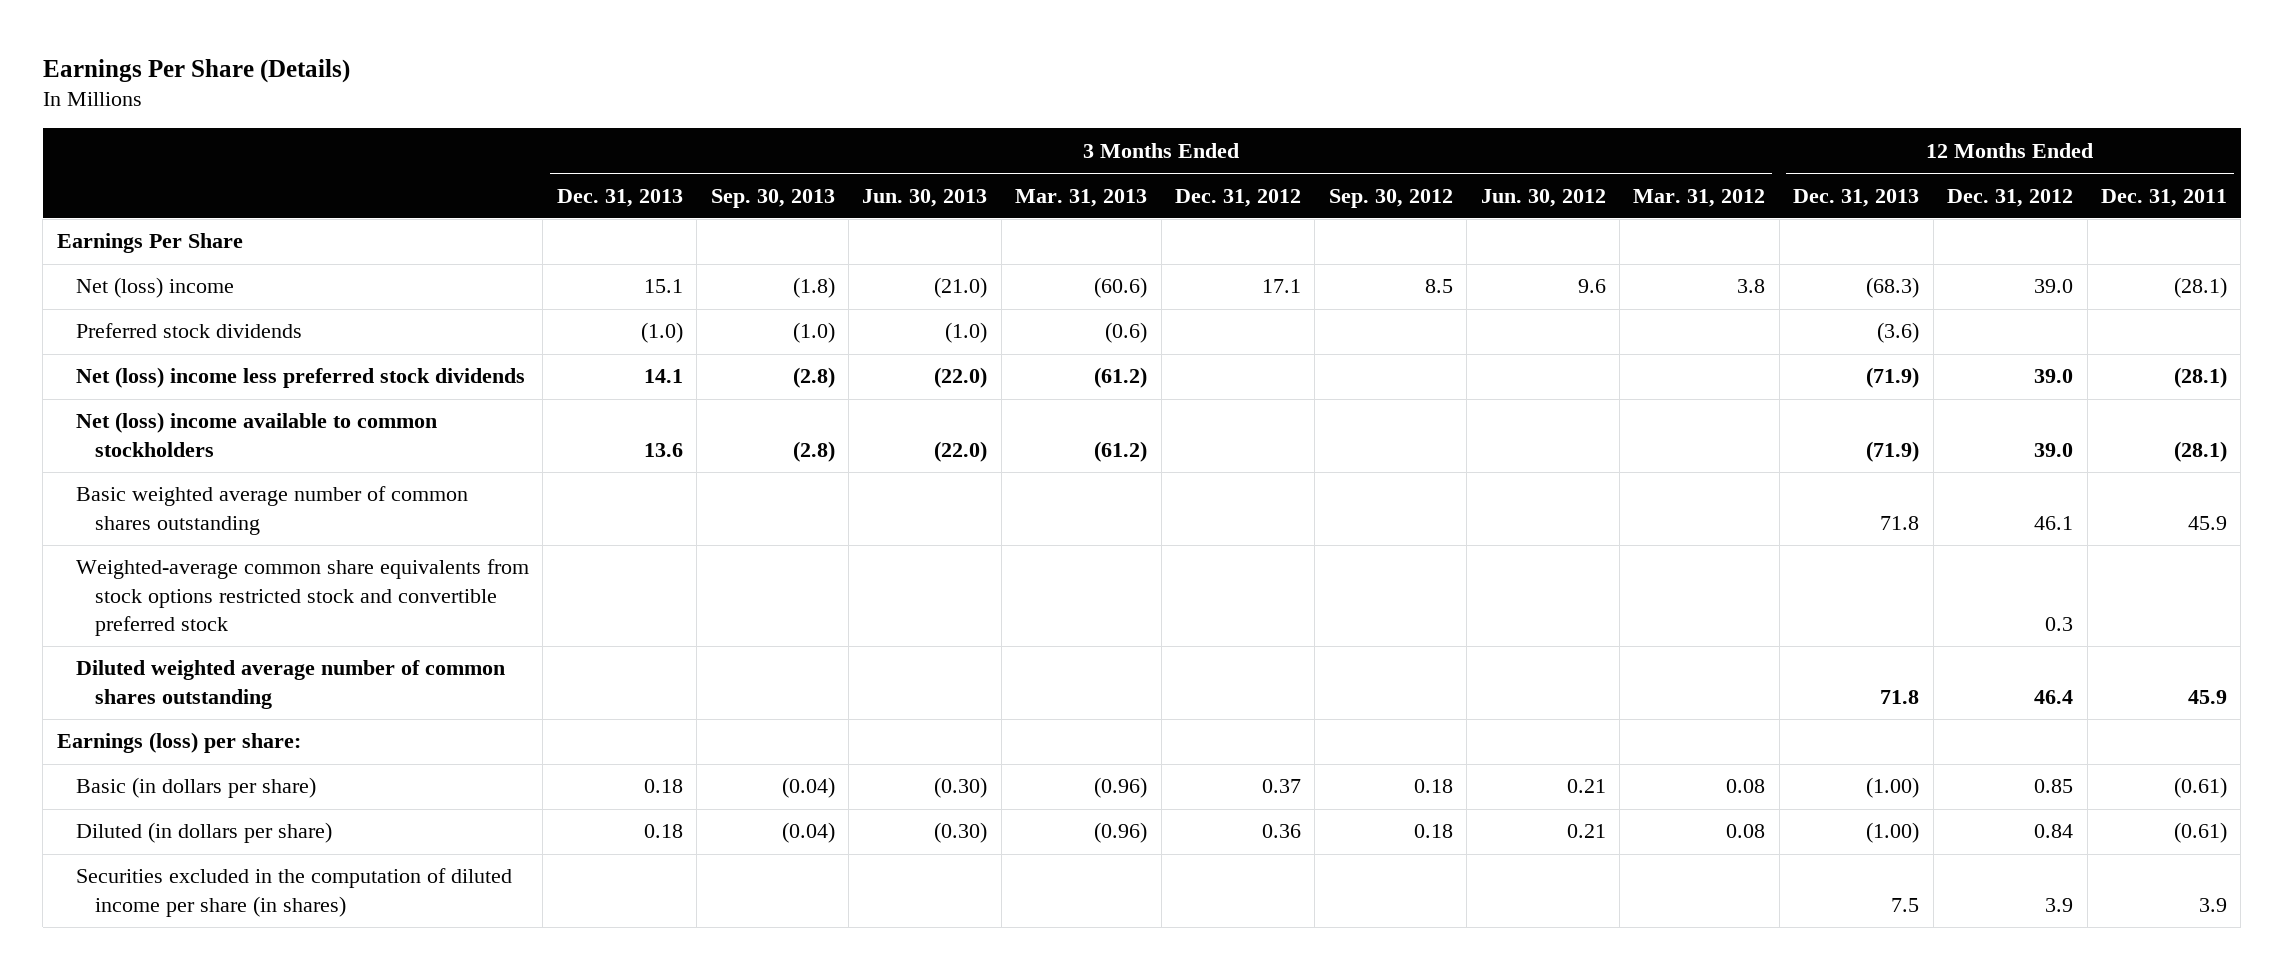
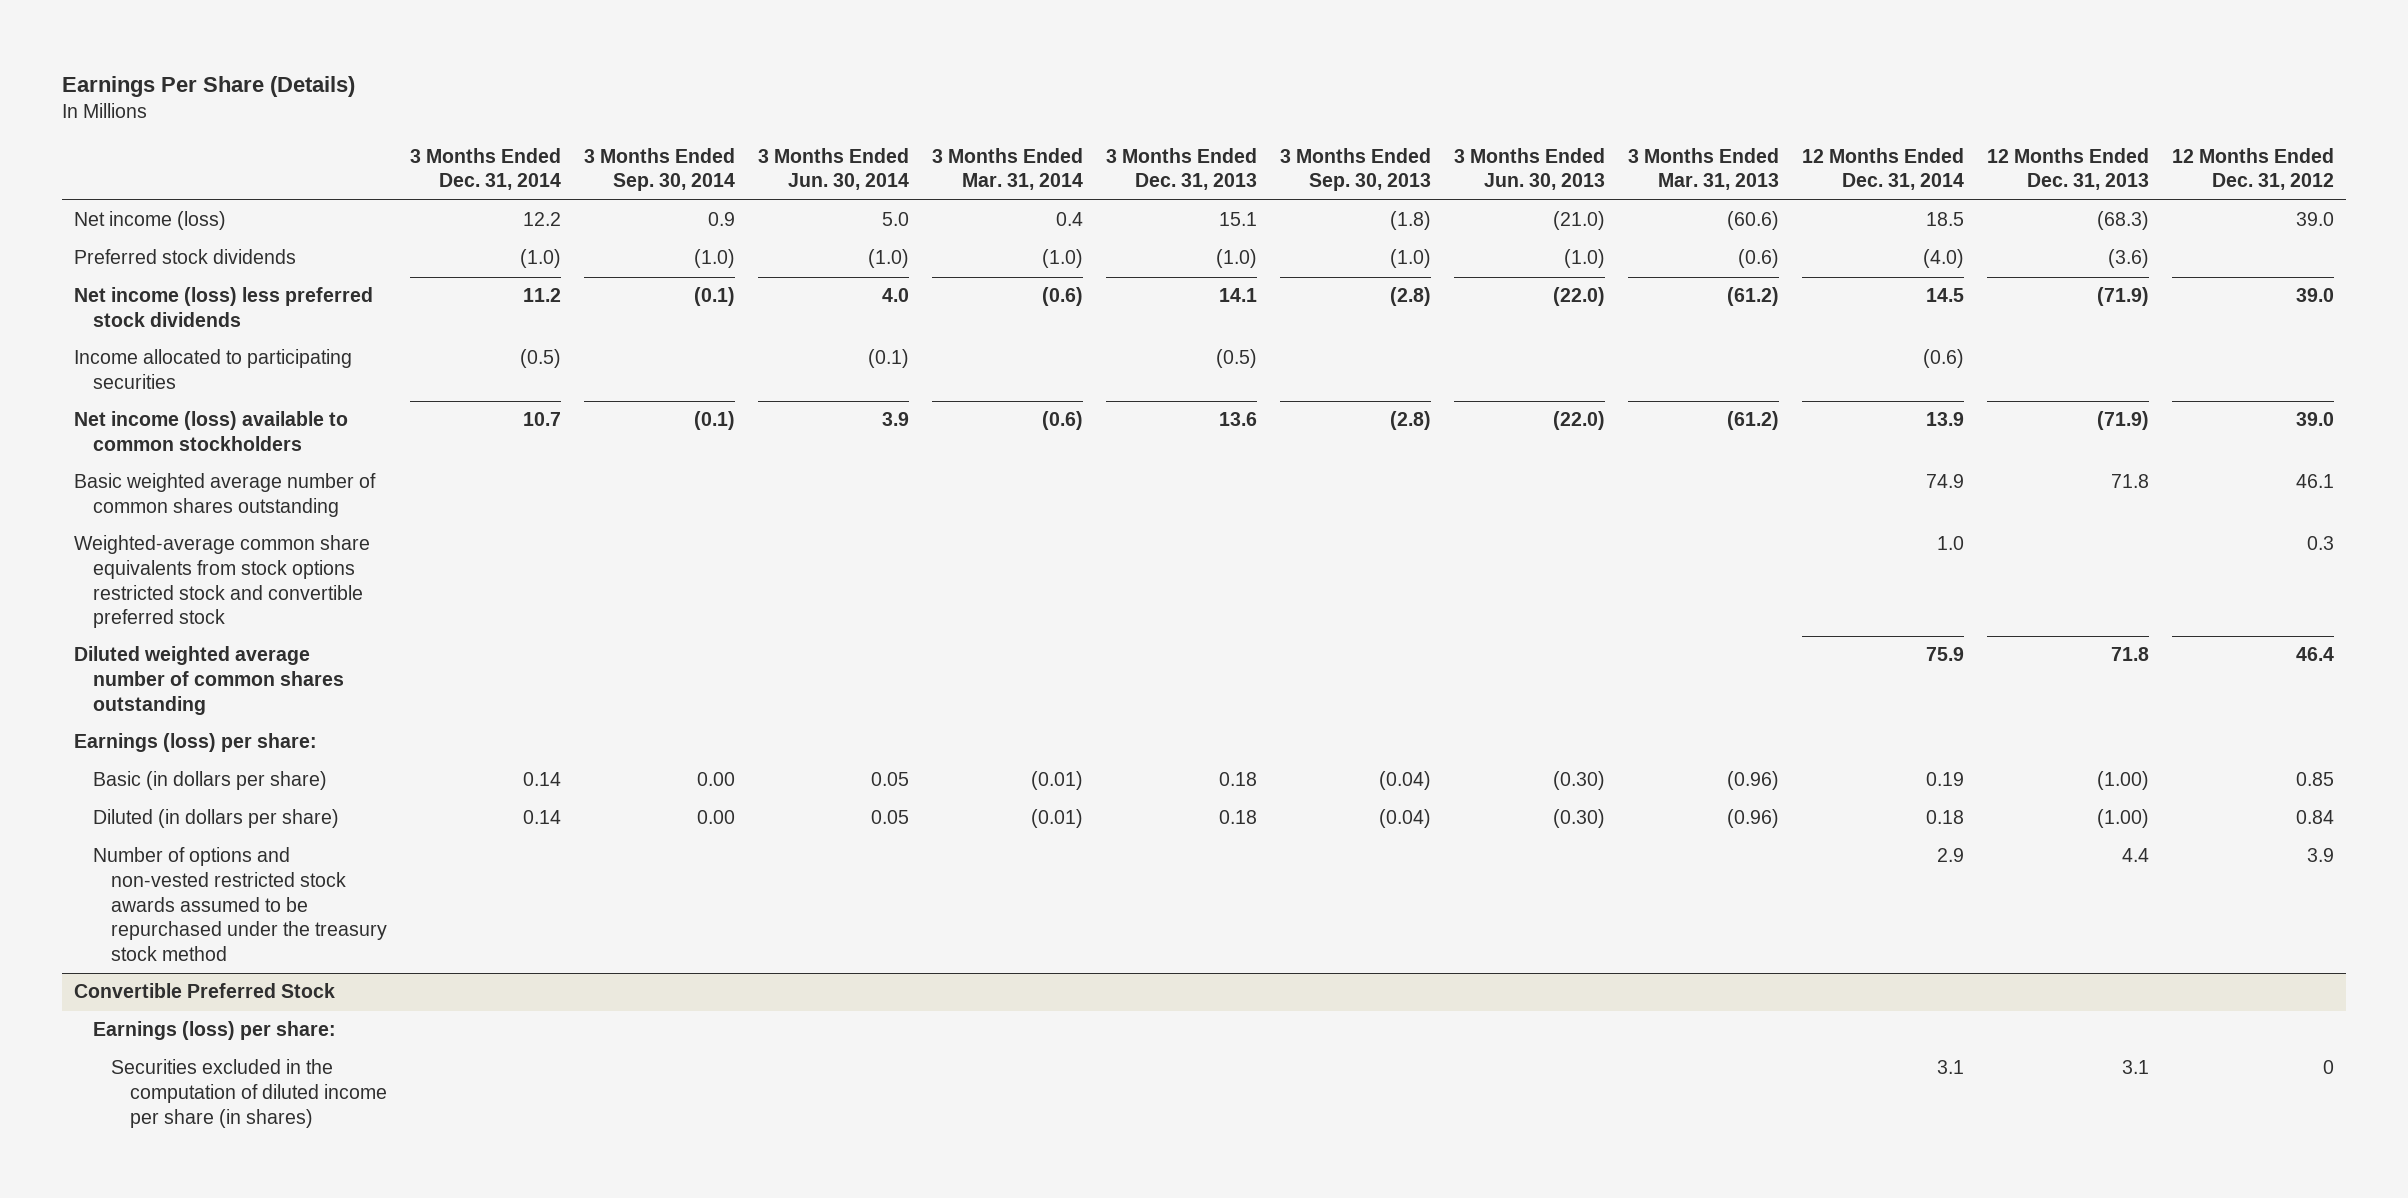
[1174,188,1301,207] Dec. 31, 2012 -> none
[1328,188,1453,208] Sep. 30, 2012 -> none
[1480,188,1606,207] Jun. 30, 2012 -> none
[1633,188,1766,207] Mar. 31, 2012 -> none
[2100,188,2227,207] Dec. 31, 2011 -> none
none -> [410,147,562,191] 3 Months Ended Dec. 31, 2014
none -> [584,147,736,192] 3 Months Ended Sep. 30, 2014
none -> [758,147,910,191] 3 Months Ended Jun. 30, 2014
none -> [932,147,1084,191] 3 Months Ended Mar. 31, 2014
none -> [1802,147,1965,191] 12 Months Ended Dec. 31, 2014
[56,233,243,254] Earnings Per Share -> none
[75,277,234,299] Net (loss) income -> [73,211,226,231] Net income (loss)
[75,367,525,389] Net (loss) income less preferred stock dividends -> [73,287,373,328] Net income (loss) less preferred stock dividends
none -> [73,349,352,390] Income allocated to participating securities
[75,412,437,457] Net (loss) income available to common stockholders -> [73,411,348,452] Net income (loss) available to common stockholders
none -> [92,847,388,961] Number of options and non-vested restricted stock awards assumed to be repurchased under the treasury stock method
none -> [73,983,335,999] Convertible Preferred Stock
none -> [92,1021,336,1041] Earnings (loss) per share:
[1891,897,1920,912] 7.5 -> [2122,1060,2150,1075] 3.1
[2045,897,2074,912] 3.9 -> [2323,1060,2335,1075] 0

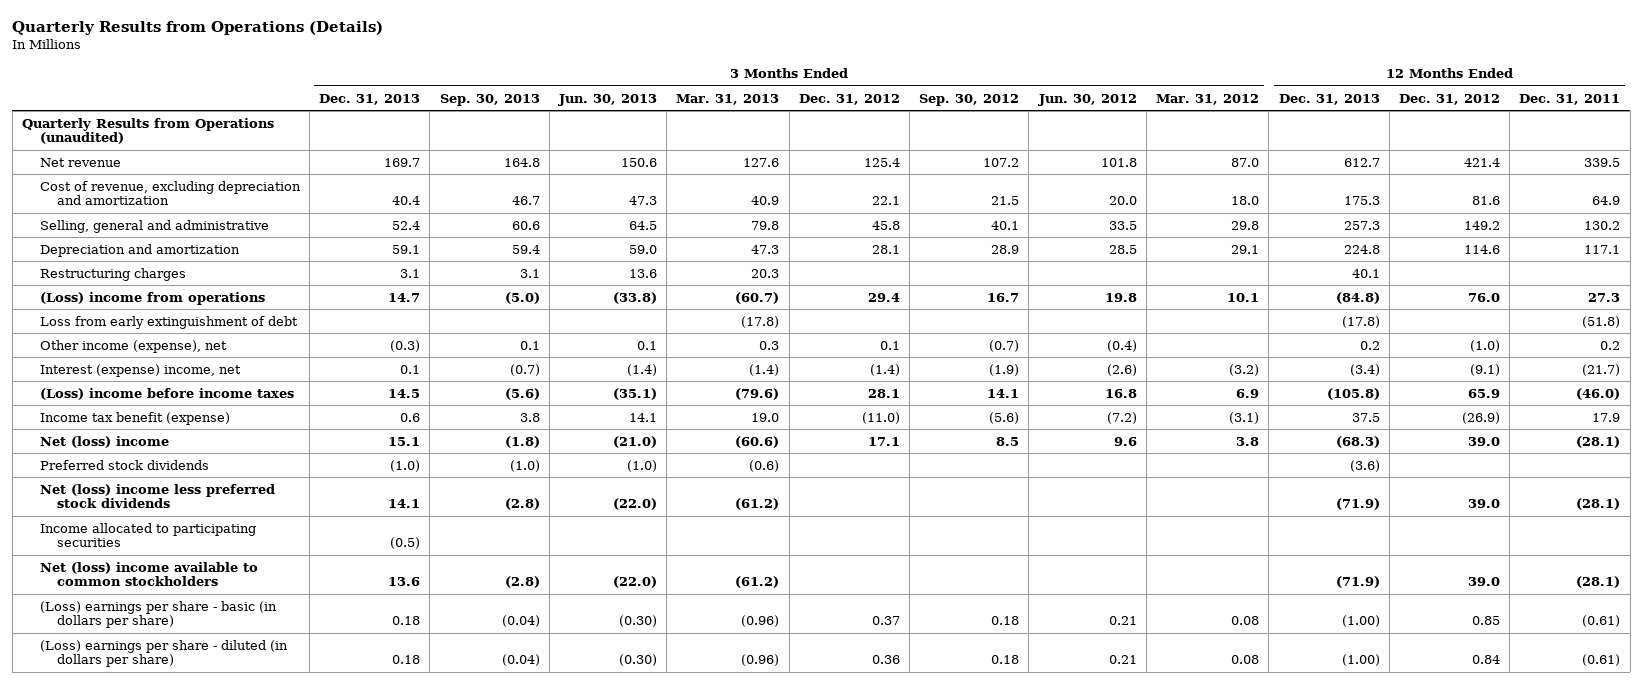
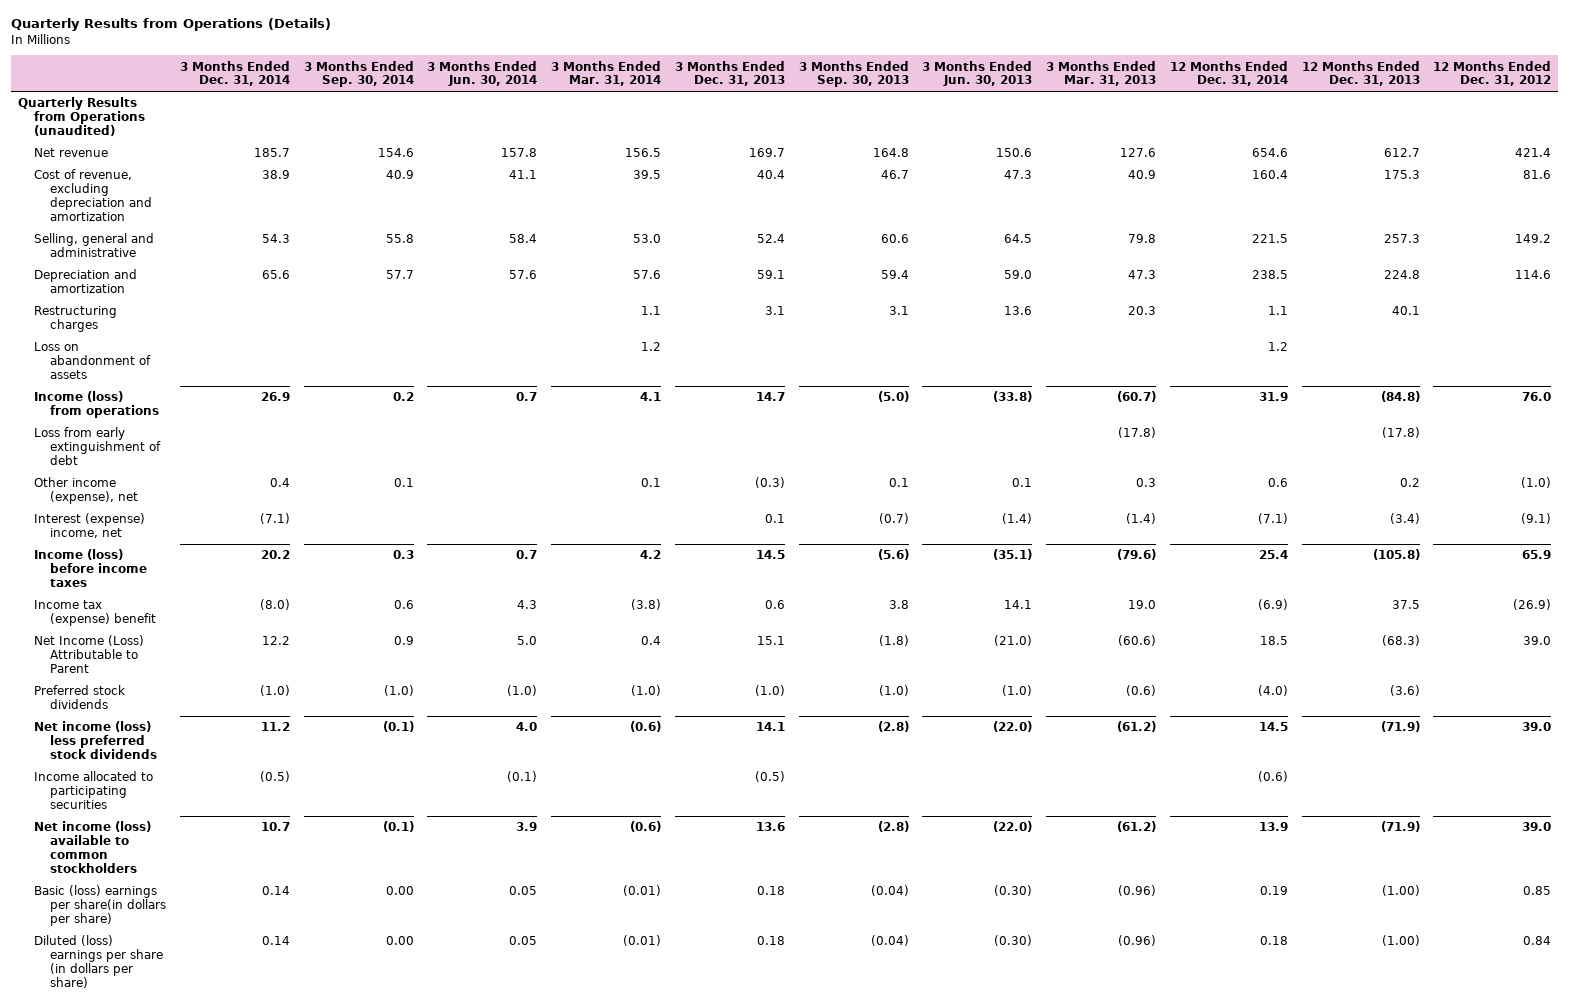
[798,93,900,105] Dec. 31, 2012 -> none
[919,93,1020,106] Sep. 30, 2012 -> none
[1037,93,1137,106] Jun. 30, 2012 -> none
[1156,93,1260,105] Mar. 31, 2012 -> none
[1519,93,1621,105] Dec. 31, 2011 -> none
none -> [179,60,290,87] 3 Months Ended Dec. 31, 2014
none -> [303,60,414,88] 3 Months Ended Sep. 30, 2014
none -> [427,60,538,87] 3 Months Ended Jun. 30, 2014
none -> [551,60,662,87] 3 Months Ended Mar. 31, 2014
none -> [1169,60,1288,87] 12 Months Ended Dec. 31, 2014
none -> [33,342,152,379] Loss on abandonment of assets
[39,291,265,305] (Loss) income from operations -> [33,391,160,419] Income (loss) from operations
[39,387,294,400] (Loss) income before income taxes -> [33,549,148,587] Income (loss) before income taxes
[39,411,230,425] Income tax benefit (expense) -> [33,600,157,627] Income tax (expense) benefit
[39,435,169,448] Net (loss) income -> [33,635,144,673] Net Income (Loss) Attributable to Parent
[39,483,275,509] Net (loss) income less preferred stock dividends -> [33,721,158,759] Net income (loss) less preferred stock dividends
[39,561,258,587] Net (loss) income available to common stockholders -> [33,821,151,873] Net income (loss) available to common stockholders
[39,600,277,629] (Loss) earnings per share - basic (in dollars per share) -> [33,885,167,926] Basic (loss) earnings per share(in dollars per share)
[39,639,288,668] (Loss) earnings per share - diluted (in dollars per share) -> [33,935,164,988] Diluted (loss) earnings per share (in dollars per share)

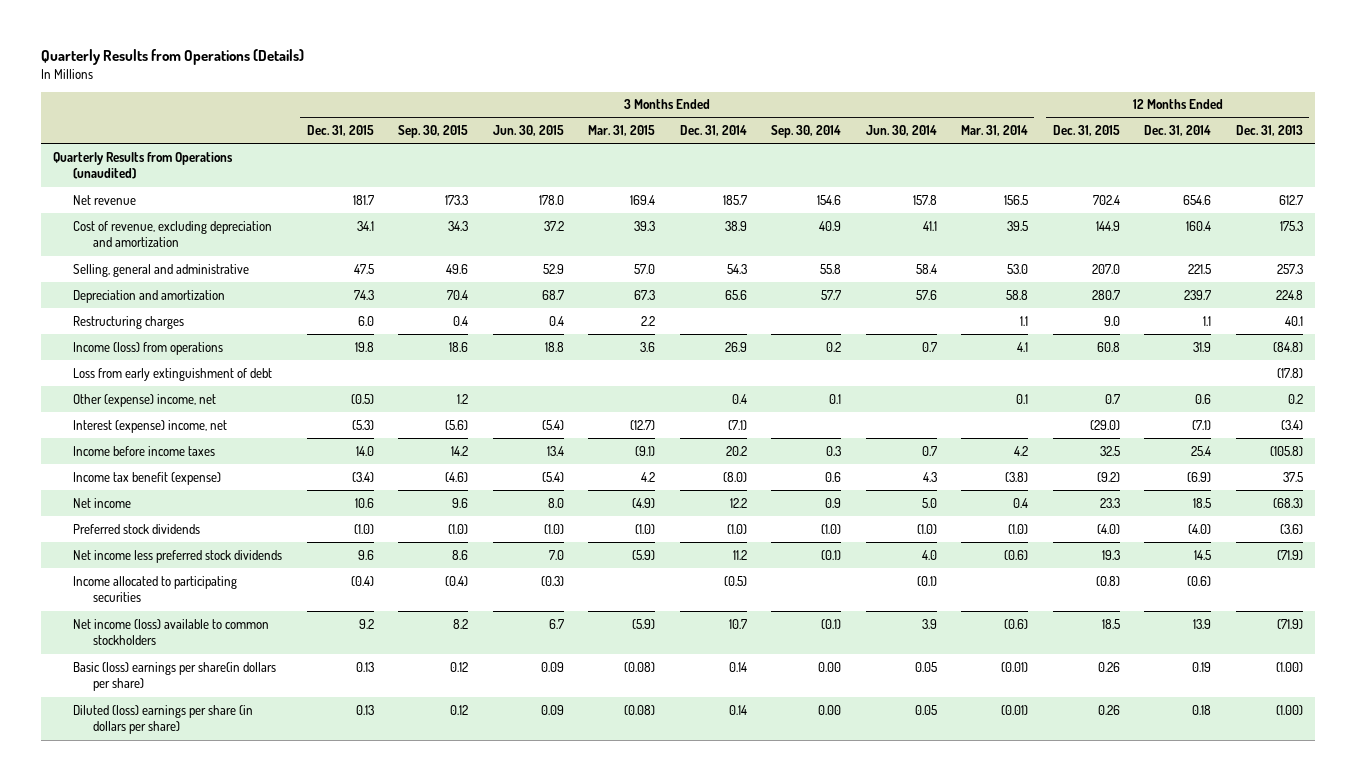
[674,60,785,87] 3 Months Ended Dec. 31, 2013 -> none
[798,60,909,88] 3 Months Ended Sep. 30, 2013 -> none
[922,60,1033,87] 3 Months Ended Jun. 30, 2013 -> none
[1046,60,1157,87] 3 Months Ended Mar. 31, 2013 -> none
[1433,60,1552,87] 12 Months Ended Dec. 31, 2012 -> none
none -> [306,125,374,137] Dec. 31, 2015
none -> [398,125,469,139] Sep. 30, 2015
none -> [492,125,564,137] Jun. 30, 2015
none -> [588,125,656,137] Mar. 31, 2015
none -> [1052,125,1120,137] Dec. 31, 2015
[633,270,662,280] 57.6 -> [1006,289,1029,300] 58.8
[1251,270,1288,280] 238.5 -> [1184,289,1212,300] 239.7
[33,342,152,379] Loss on abandonment of assets -> none
[33,477,139,505] Other income (expense), net -> [73,393,217,407] Other (expense) income, net
[33,549,148,587] Income (loss) before income taxes -> [73,445,216,456] Income before income taxes
[33,600,157,627] Income tax (expense) benefit -> [73,471,222,485] Income tax benefit (expense)
[33,635,144,673] Net Income (Loss) Attributable to Parent -> [73,497,132,508] Net income
[33,721,158,759] Net income (loss) less preferred stock dividends -> [73,549,283,563] Net income less preferred stock dividends

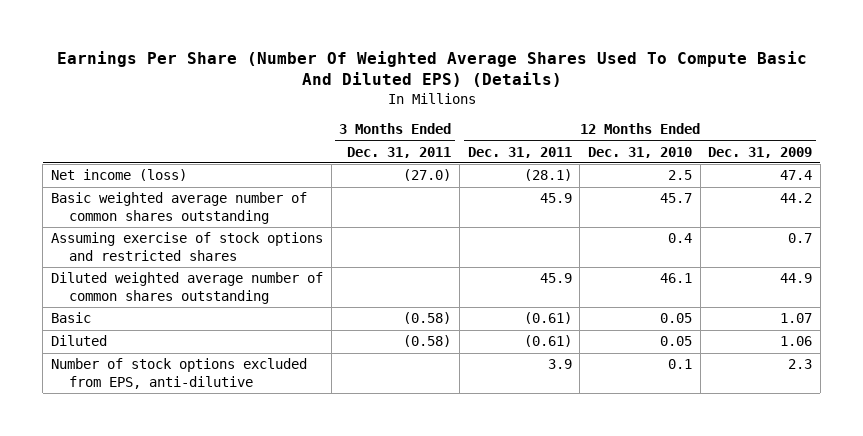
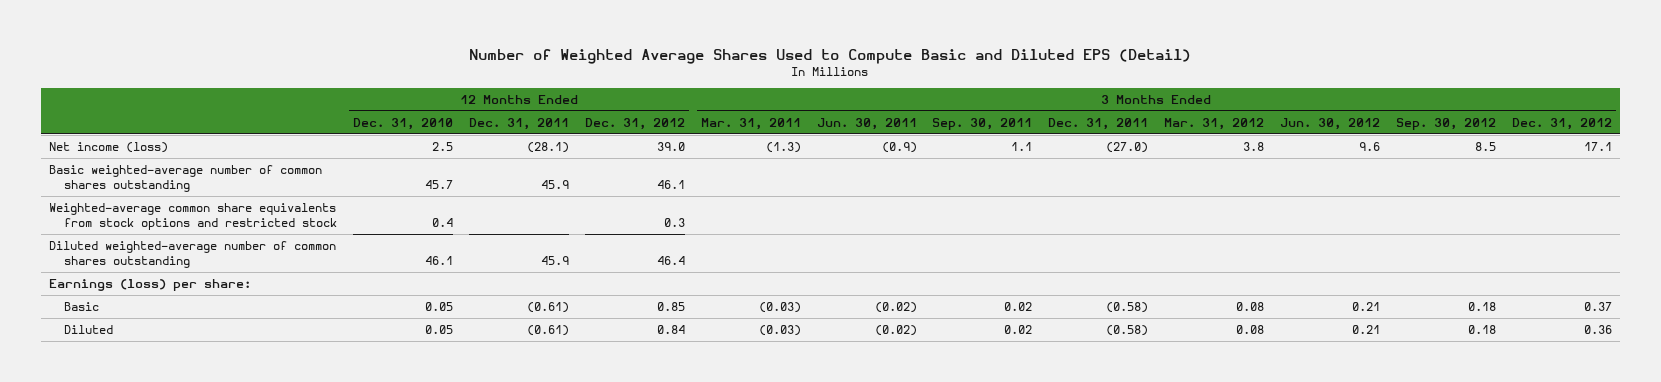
[56,51,807,88] Earnings Per Share (Number Of Weighted Average Shares Used To Compute Basic And Diluted EPS) (Details) -> [469,48,1192,64] Number of Weighted Average Shares Used to Compute Basic and Diluted EPS (Detail)
[708,146,813,158] Dec. 31, 2009 -> none
none -> [584,117,685,130] Dec. 31, 2012
none -> [700,117,801,130] Mar. 31, 2011
none -> [816,117,917,130] Jun. 30, 2011
none -> [932,117,1033,130] Sep. 30, 2011
none -> [1164,117,1265,130] Mar. 31, 2012
none -> [1279,117,1380,130] Jun. 30, 2012
none -> [1395,117,1496,130] Sep. 30, 2012
none -> [1511,117,1612,130] Dec. 31, 2012
[51,192,308,225] Basic weighted average number of common shares outstanding -> [48,165,322,193] Basic weighted-average number of common shares outstanding
[51,232,324,262] Assuming exercise of stock options and restricted shares -> [48,203,338,231] Weighted-average common share equivalents from stock options and restricted stock
[51,272,324,305] Diluted weighted average number of common shares outstanding -> [48,241,336,269] Diluted weighted-average number of common shares outstanding
none -> [48,279,251,292] Earnings (loss) per share:
[51,358,308,390] Number of stock options excluded from EPS, anti-dilutive -> none

